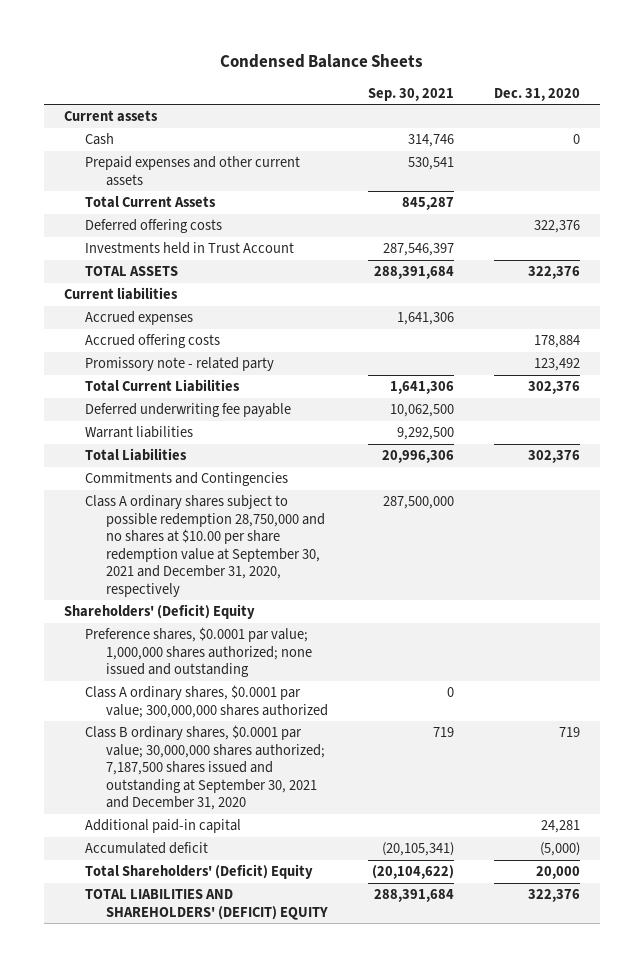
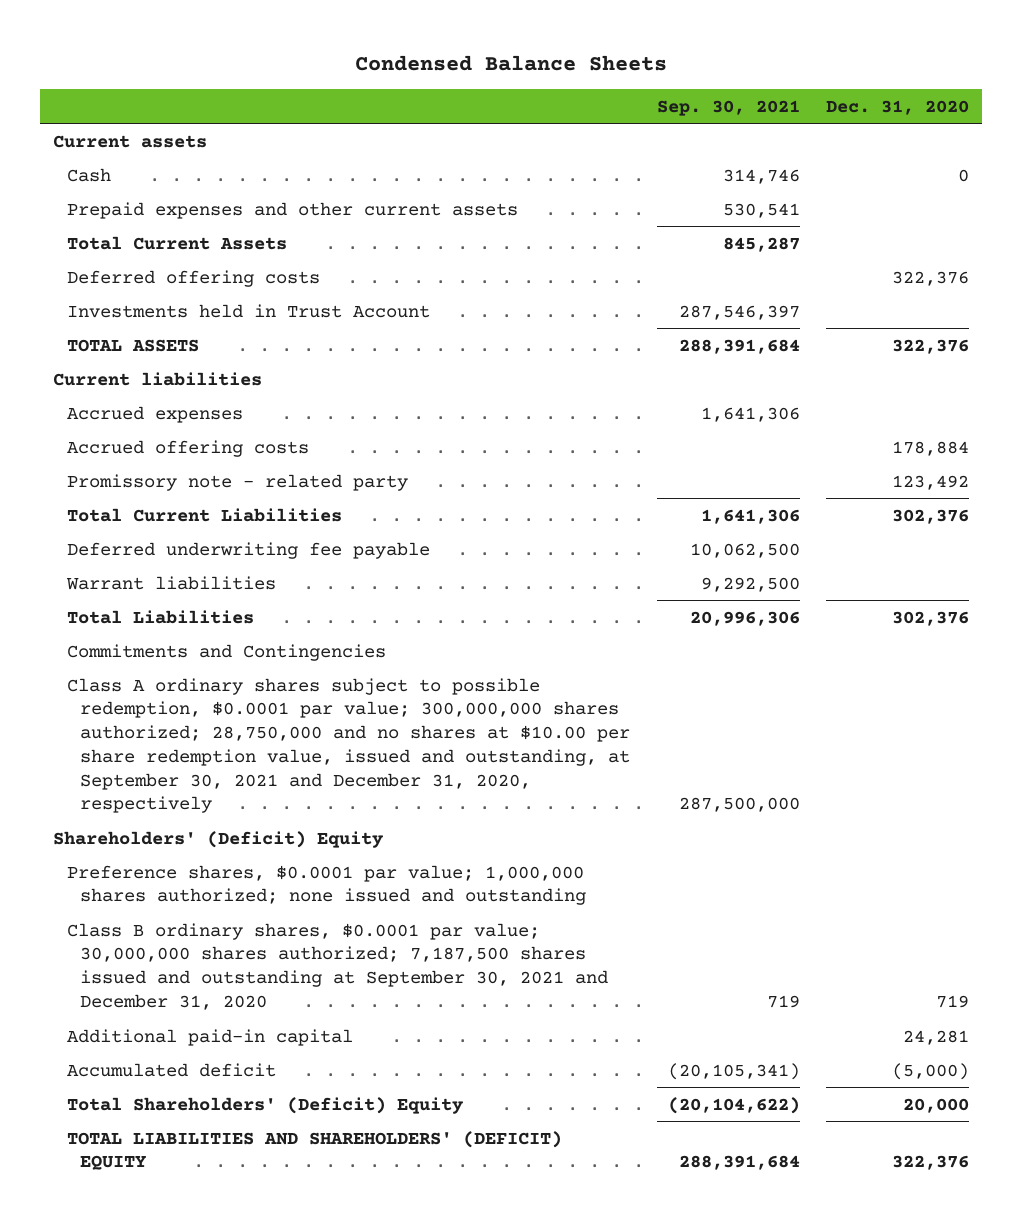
[85,495,326,597] Class A ordinary shares subject to possible redemption 28,750,000 and no shares at $10.00 per share redemption value at September 30, 2021 and December 31, 2020, respectively -> [66,677,631,814] Class A ordinary shares subject to possible redemption, $0.0001 par value; 300,000,000 shares authorized; 28,750,000 and no shares at $10.00 per share redemption value, issued and outstanding, at September 30, 2021 and December 31, 2020, respectively
[85,685,329,718] Class A ordinary shares, $0.0001 par value; 300,000,000 shares authorized -> none

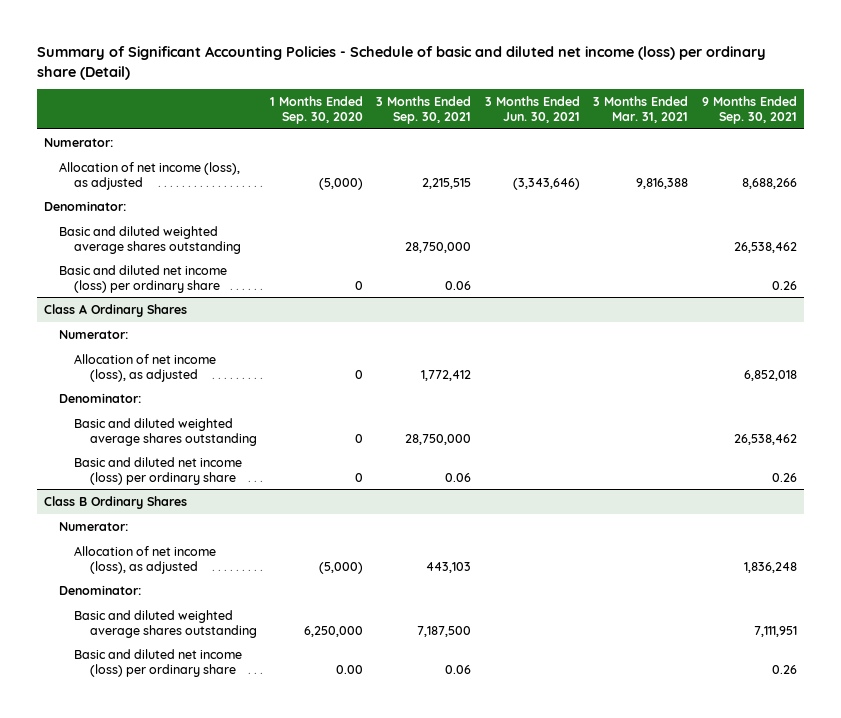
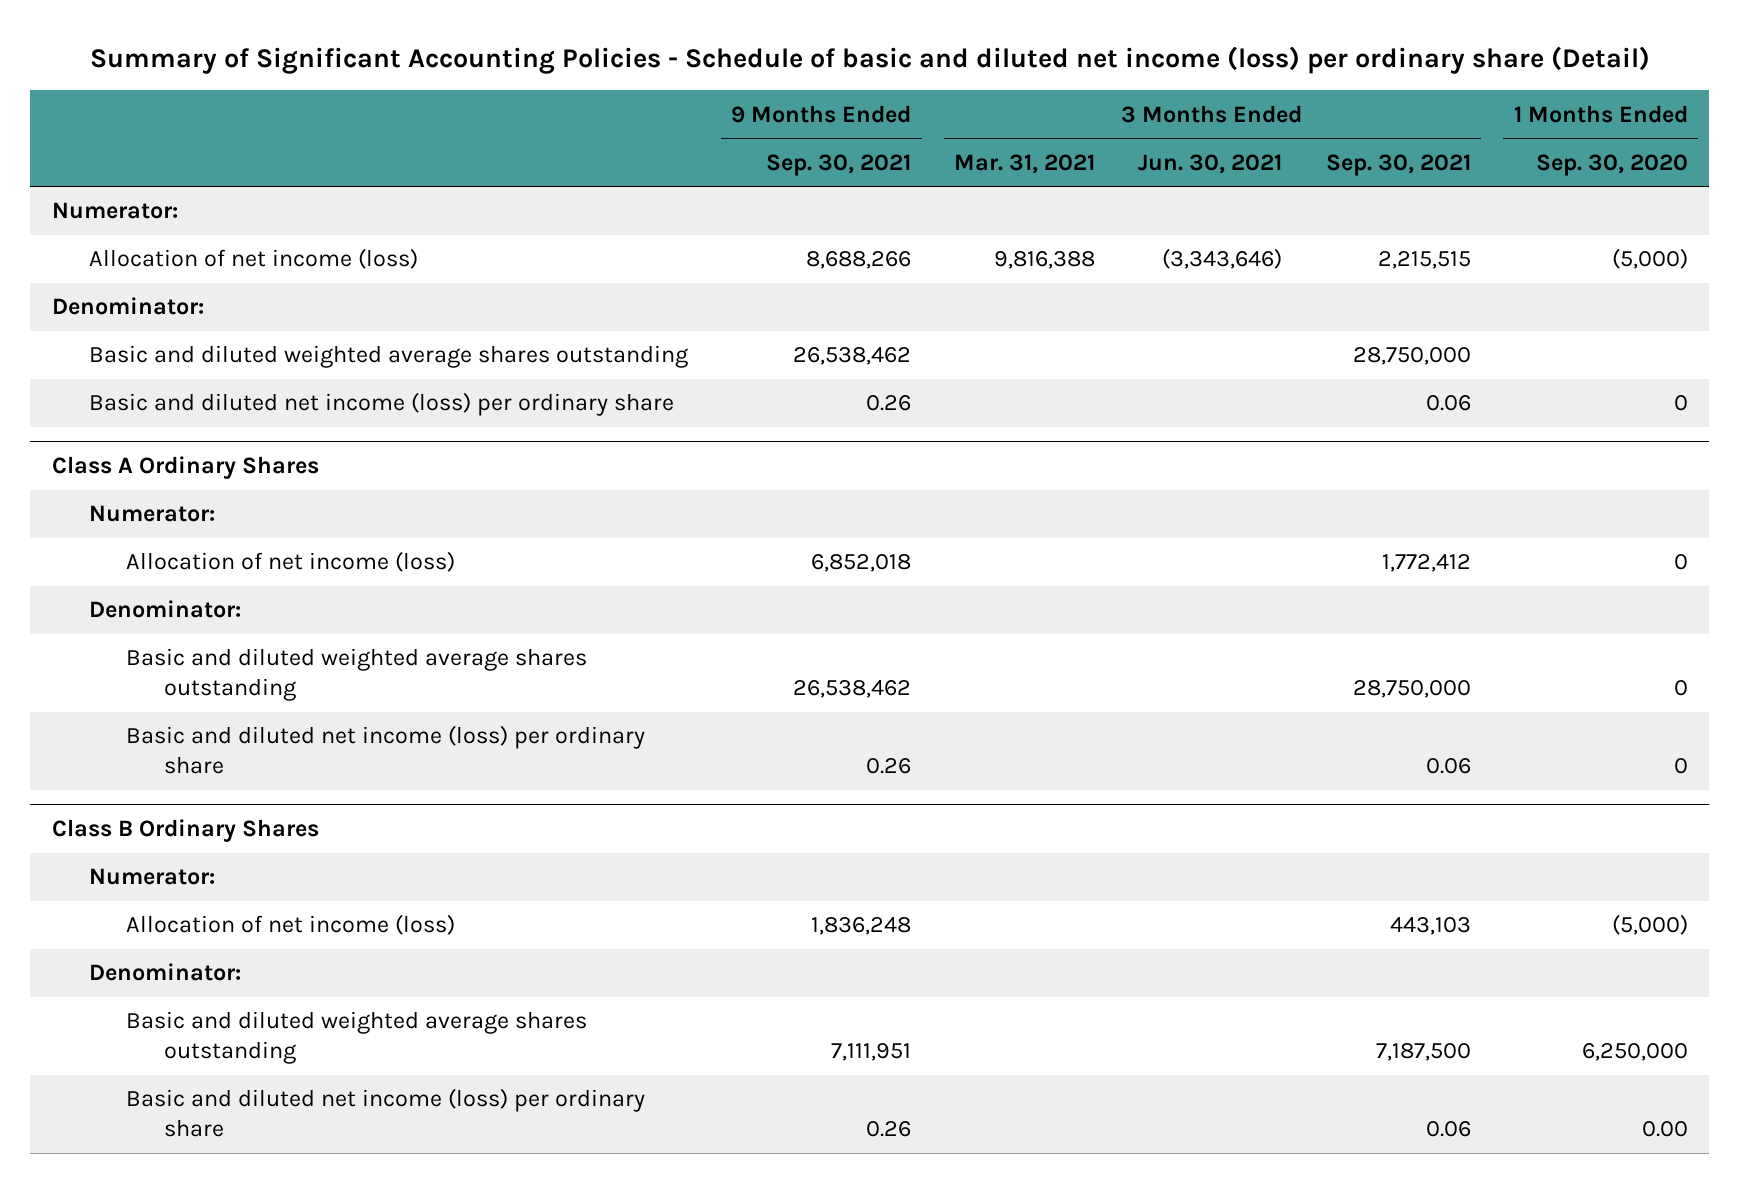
[59,161,241,190] Allocation of net income (loss), as adjusted -> [89,248,419,270] Allocation of net income (loss)
[74,353,217,382] Allocation of net income (loss), as adjusted -> [126,551,456,573] Allocation of net income (loss)
[74,545,217,574] Allocation of net income (loss), as adjusted -> [126,914,456,936] Allocation of net income (loss)

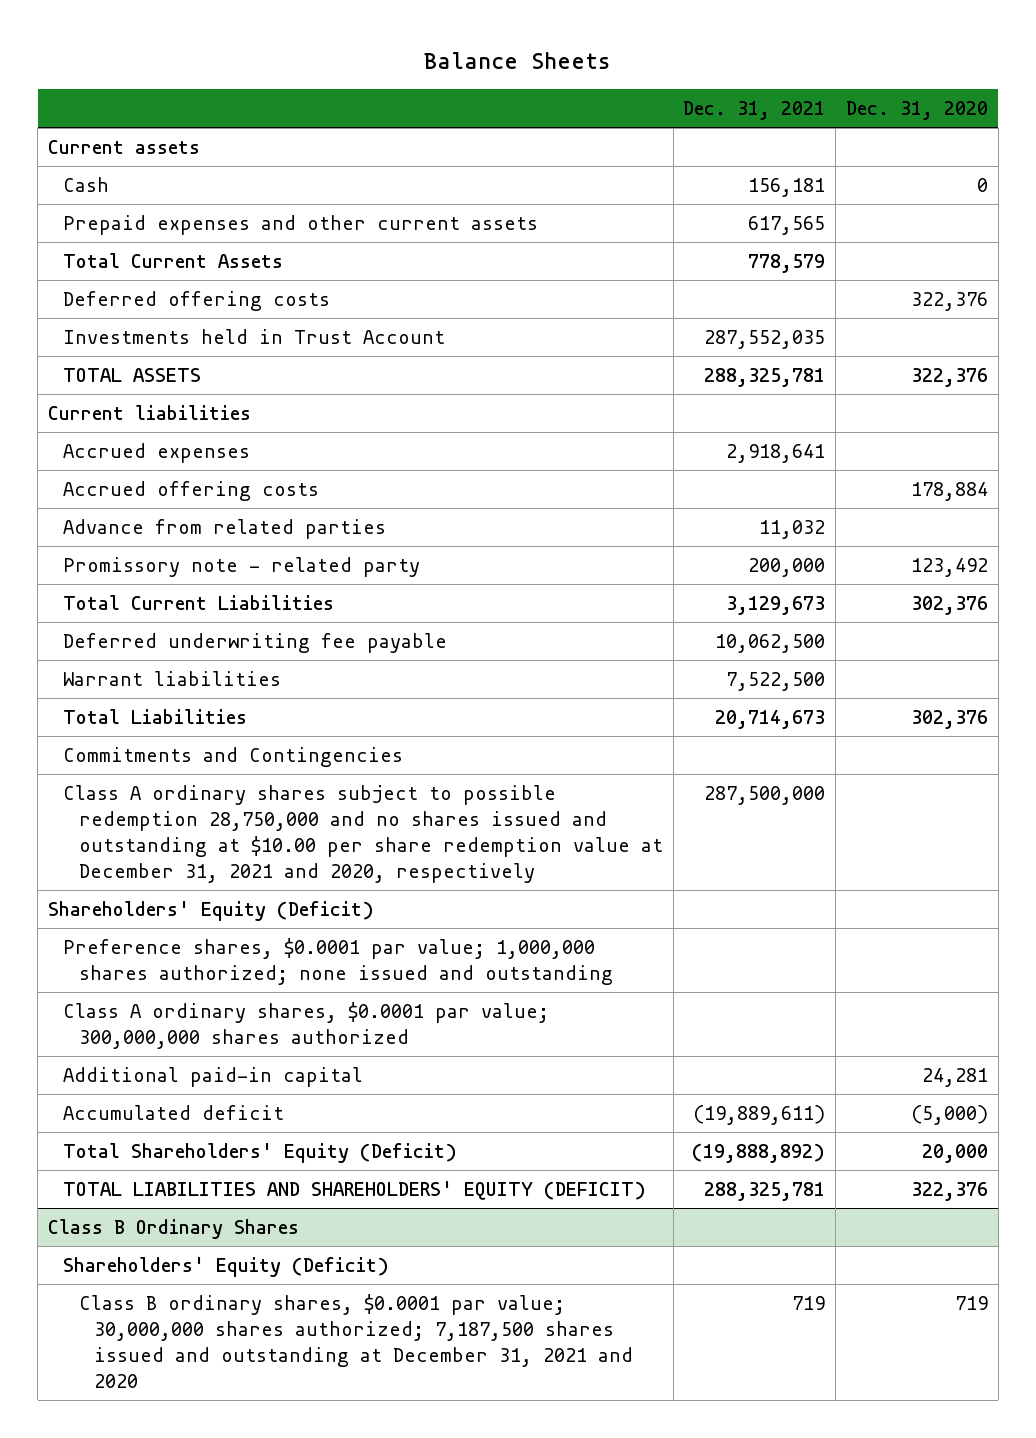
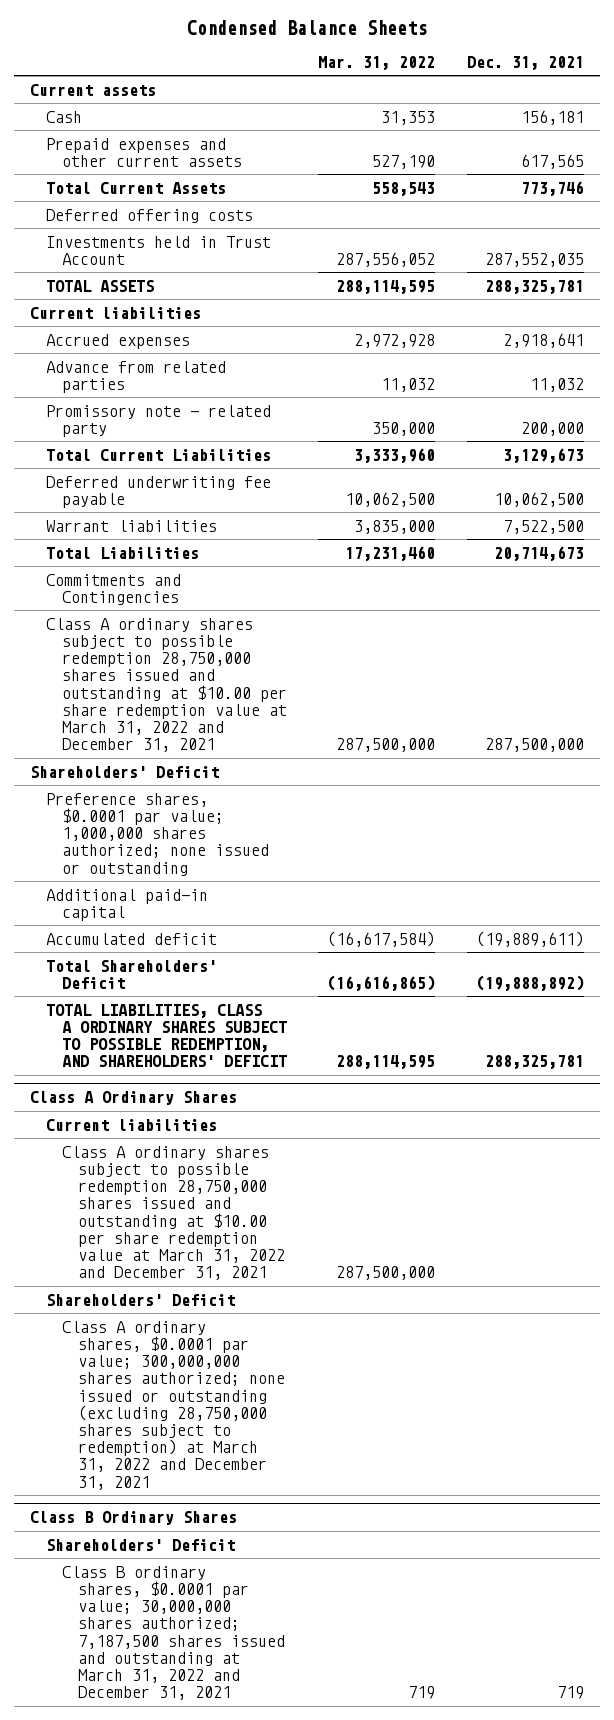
[424,51,612,69] Balance Sheets -> [186,19,427,35] Condensed Balance Sheets
[845,100,988,120] Dec. 31, 2020 -> none
none -> [318,55,436,70] Mar. 31, 2022
[748,254,826,274] 778,579 -> [520,180,584,196] 773,746
[63,481,320,502] Accrued offering costs -> none
[63,1002,550,1049] Class A ordinary shares, $0.0001 par value; 300,000,000 shares authorized -> none
[63,785,663,883] Class A ordinary shares subject to possible redemption 28,750,000 and no shares issued and outstanding at $10.00 per share redemption value at December 31, 2021 and 2020, respectively -> [45,617,287,753] Class A ordinary shares subject to possible redemption 28,750,000 shares issued and outstanding at $10.00 per share redemption value at March 31, 2022 and December 31, 2021
[48,901,375,922] Shareholders' Equity (Deficit) -> [29,765,219,778] Shareholders' Deficit
[63,938,613,985] Preference shares, $0.0001 par value; 1,000,000 shares authorized; none issued and outstanding -> [45,792,269,876] Preference shares, $0.0001 par value; 1,000,000 shares authorized; none issued or outstanding
[63,1143,458,1164] Total Shareholders' Equity (Deficit) -> [45,959,217,989] Total Shareholders' Deficit
[63,1181,647,1201] TOTAL LIABILITIES AND SHAREHOLDERS' EQUITY (DEFICIT) -> [45,1003,287,1068] TOTAL LIABILITIES, CLASS A ORDINARY SHARES SUBJECT TO POSSIBLE REDEMPTION, AND SHAREHOLDERS' DEFICIT
none -> [29,1091,237,1106] Class A Ordinary Shares
none -> [45,1118,217,1131] Current liabilities
none -> [61,1145,285,1281] Class A ordinary shares subject to possible redemption 28,750,000 shares issued and outstanding at $10.00 per share redemption value at March 31, 2022 and December 31, 2021
none -> [45,1293,235,1306] Shareholders' Deficit
none -> [61,1320,285,1490] Class A ordinary shares, $0.0001 par value; 300,000,000 shares authorized; none issued or outstanding (excluding 28,750,000 shares subject to redemption) at March 31, 2022 and December 31, 2021
[63,1257,390,1278] Shareholders' Equity (Deficit) -> [45,1538,235,1551] Shareholders' Deficit
[78,1294,634,1388] Class B ordinary shares, $0.0001 par value; 30,000,000 shares authorized; 7,187,500 shares issued and outstanding at December 31, 2021 and 2020 -> [61,1565,285,1701] Class B ordinary shares, $0.0001 par value; 30,000,000 shares authorized; 7,187,500 shares issued and outstanding at March 31, 2022 and December 31, 2021

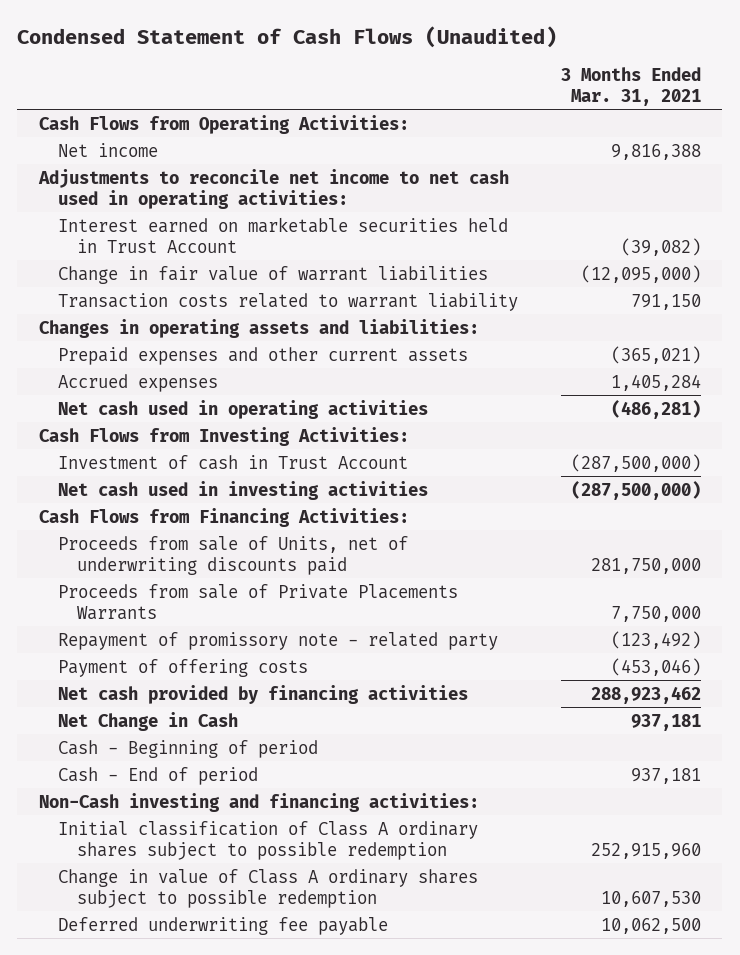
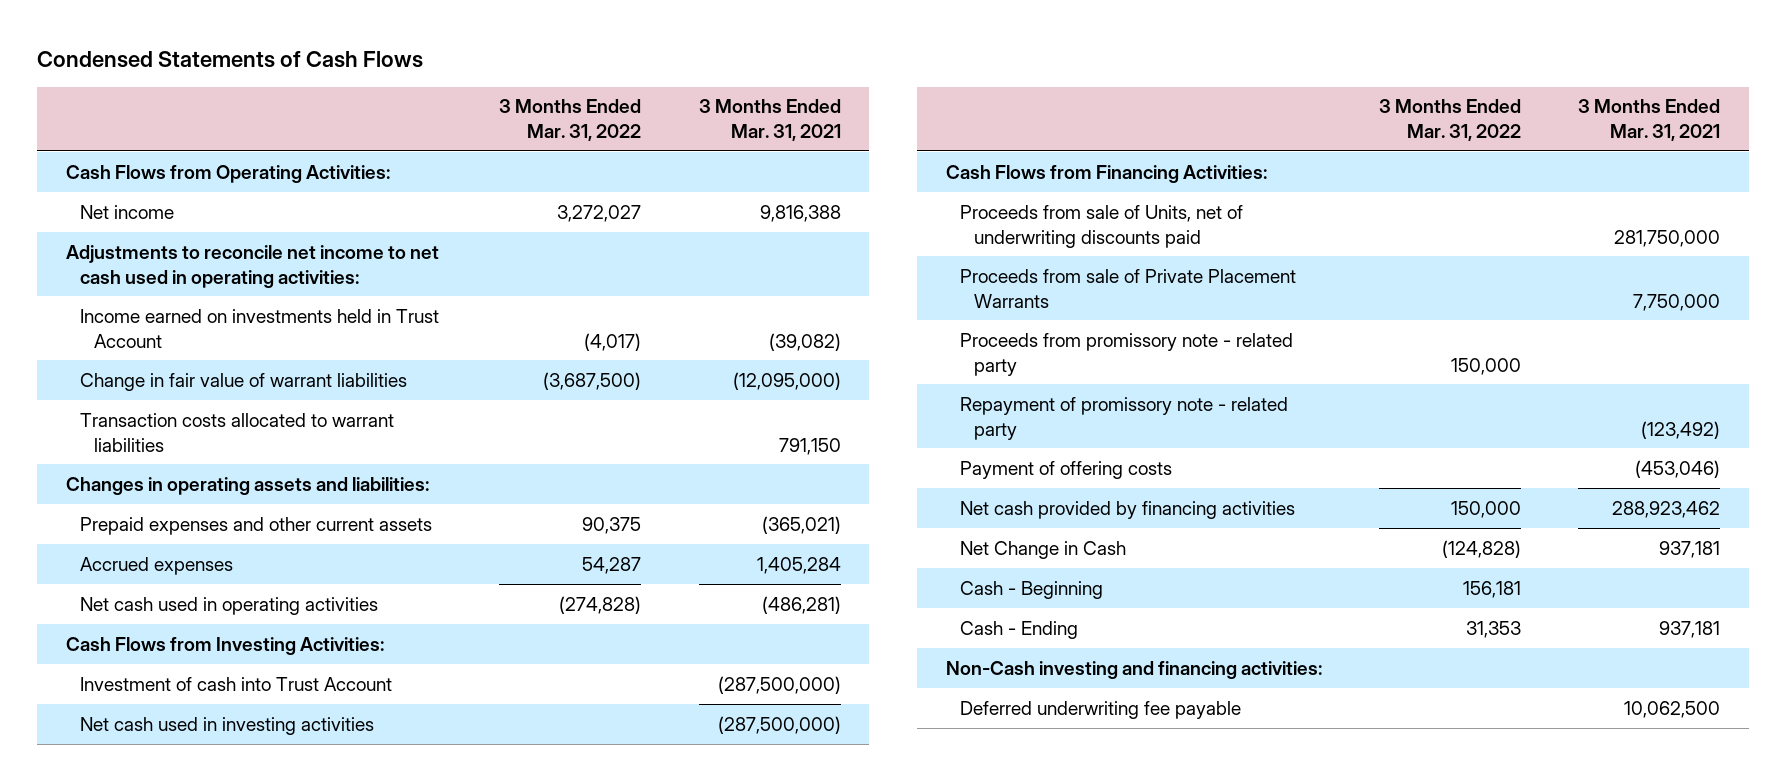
[17,26,558,49] Condensed Statement of Cash Flows (Unaudited) -> [37,51,424,69] Condensed Statements of Cash Flows
none -> [499,99,642,142] 3 Months Ended Mar. 31, 2022
[58,216,509,253] Interest earned on marketable securities held in Trust Account -> [79,308,439,348] Income earned on investments held in Trust Account
[58,292,519,311] Transaction costs related to warrant liability -> [79,412,394,452] Transaction costs allocated to warrant liabilities
[58,454,409,470] Investment of cash in Trust Account -> [79,676,392,691] Investment of cash into Trust Account
[58,583,459,620] Proceeds from sale of Private Placements Warrants -> [959,268,1296,308] Proceeds from sale of Private Placement Warrants
none -> [959,332,1293,376] Proceeds from promissory note - related party
[58,739,319,758] Cash - Beginning of period -> [959,580,1103,599] Cash - Beginning
[58,766,259,785] Cash - End of period -> [959,620,1078,639] Cash - Ending
[58,820,479,860] Initial classification of Class A ordinary shares subject to possible redemption -> none
[58,868,479,908] Change in value of Class A ordinary shares subject to possible redemption -> none

